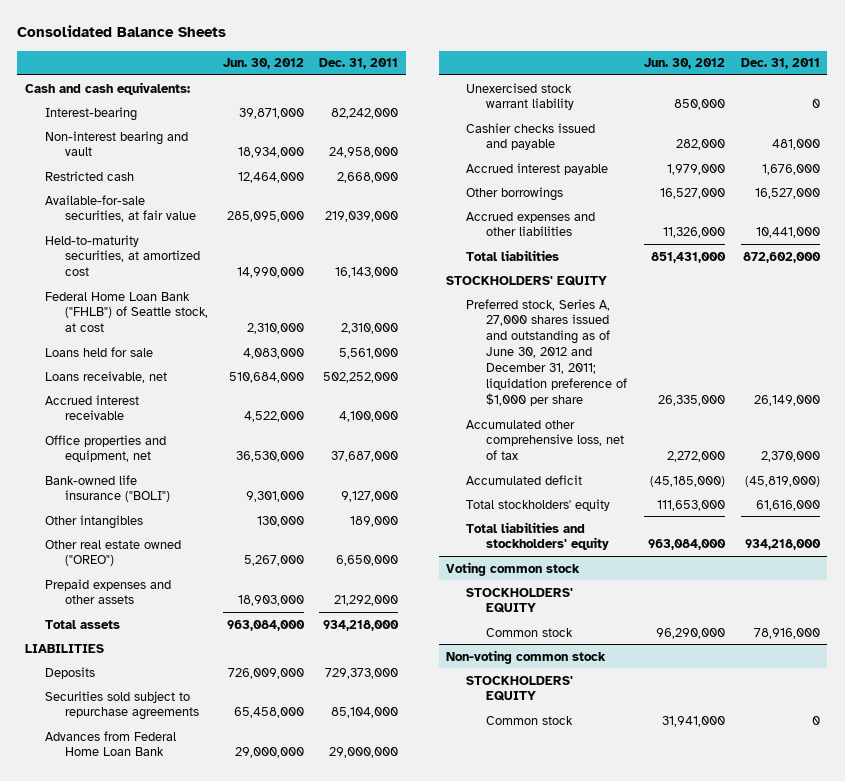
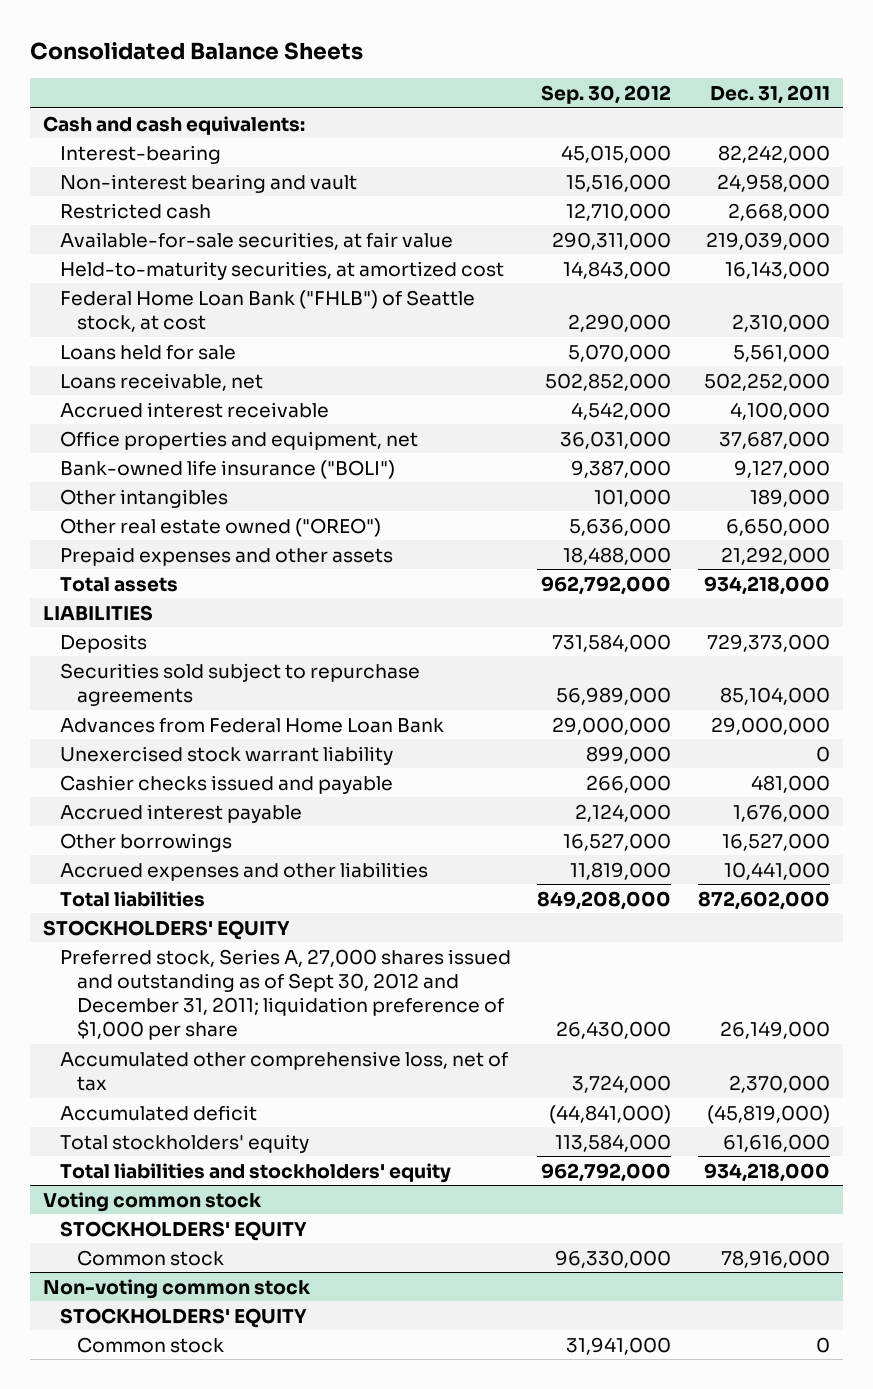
[222,58,304,70] Jun. 30, 2012 -> none
none -> [541,84,672,104] Sep. 30, 2012
[466,298,628,406] Preferred stock, Series A, 27,000 shares issued and outstanding as of June 30, 2012 and December 31, 2011; liquidation preference of $1,000 per share -> [59,948,511,1041] Preferred stock, Series A, 27,000 shares issued and outstanding as of Sept 30, 2012 and December 31, 2011; liquidation preference of $1,000 per share

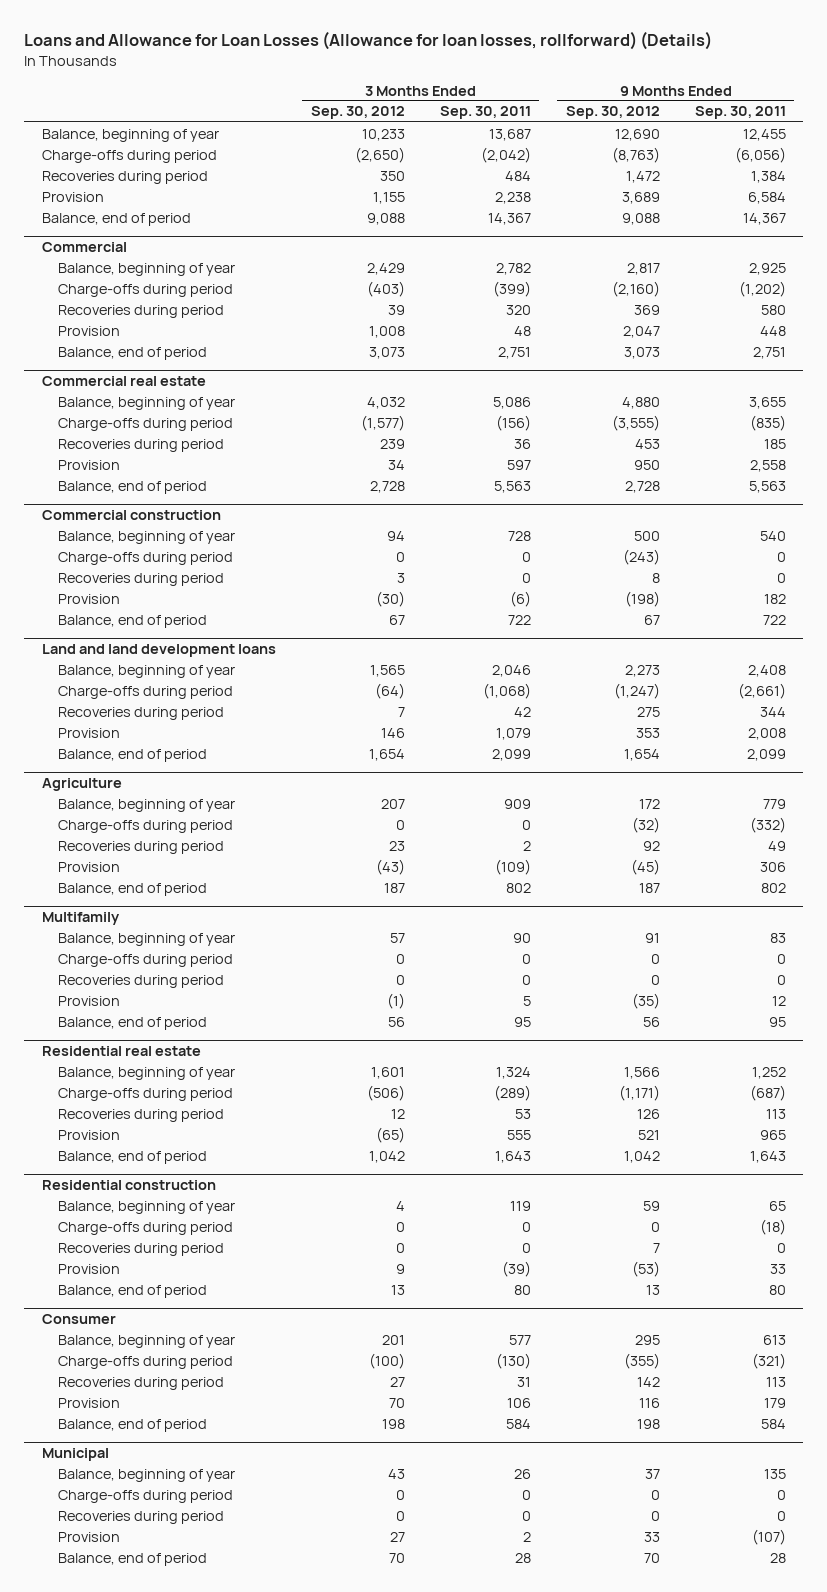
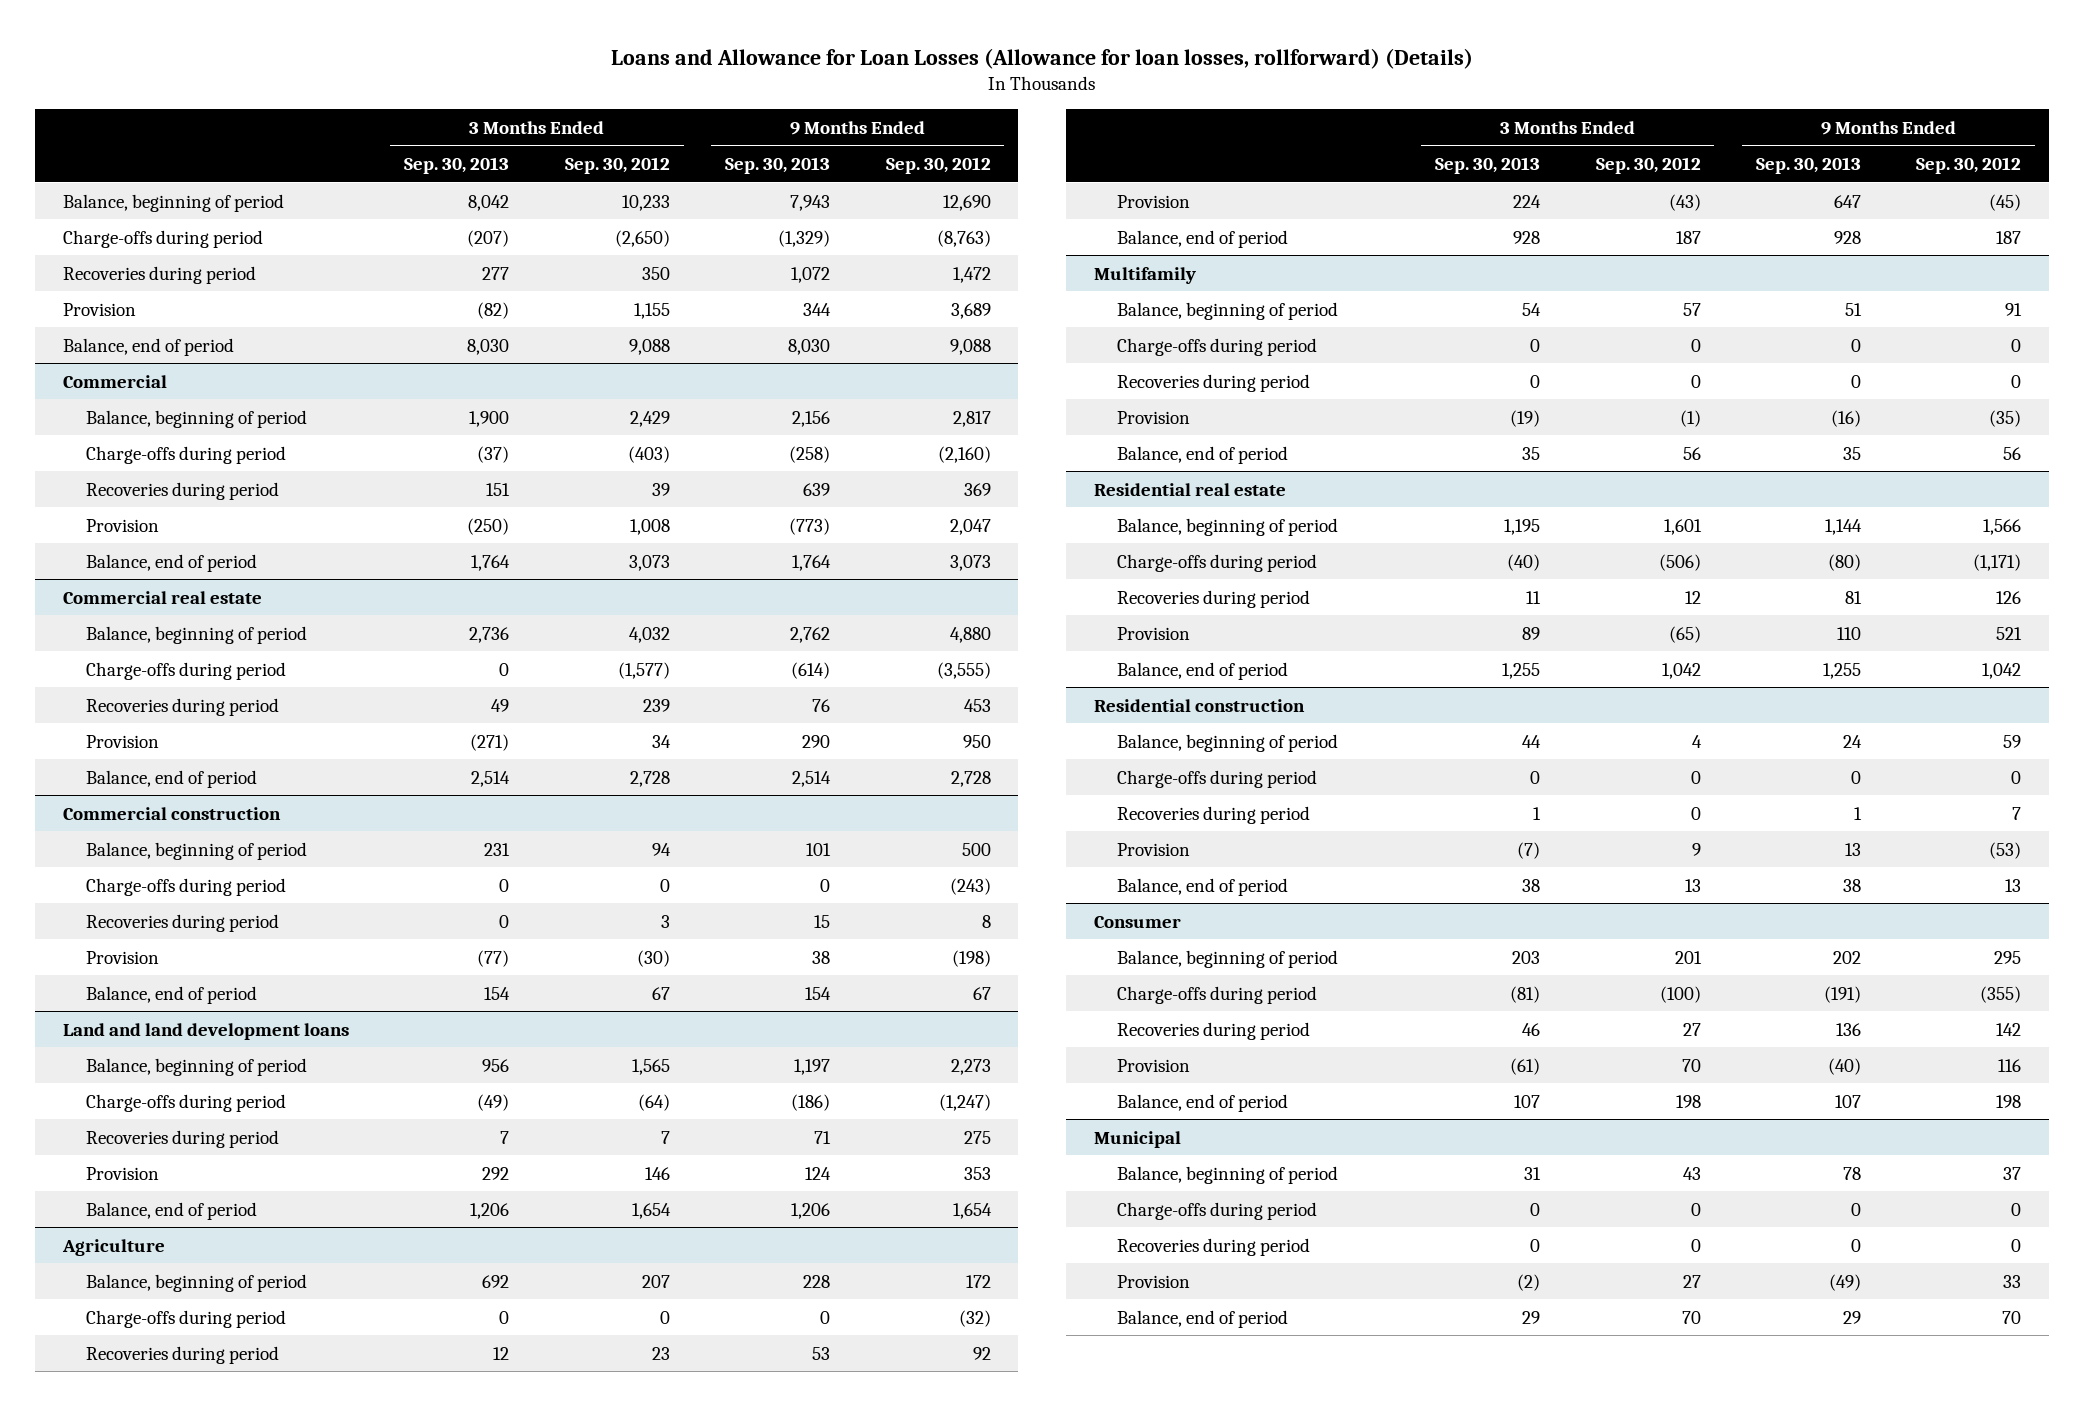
[439,106,531,120] Sep. 30, 2011 -> none
[694,106,786,120] Sep. 30, 2011 -> none
none -> [404,157,510,175] Sep. 30, 2013
none -> [725,157,831,175] Sep. 30, 2013
[41,128,219,142] Balance, beginning of year -> [62,193,284,212] Balance, beginning of period
[57,262,235,276] Balance, beginning of year -> [85,409,307,428] Balance, beginning of period
[57,396,235,410] Balance, beginning of year -> [85,625,307,644] Balance, beginning of period
[57,530,235,544] Balance, beginning of year -> [85,841,307,860] Balance, beginning of period
[57,664,235,678] Balance, beginning of year -> [85,1057,307,1076] Balance, beginning of period
[57,798,235,812] Balance, beginning of year -> [85,1273,307,1292] Balance, beginning of period
[57,932,235,946] Balance, beginning of year -> [1116,301,1338,320] Balance, beginning of period
[57,1066,235,1080] Balance, beginning of year -> [1116,517,1338,536] Balance, beginning of period
[57,1200,235,1214] Balance, beginning of year -> [1116,733,1338,752] Balance, beginning of period
[57,1334,235,1348] Balance, beginning of year -> [1116,949,1338,968] Balance, beginning of period
[57,1468,235,1482] Balance, beginning of year -> [1116,1165,1338,1184] Balance, beginning of period

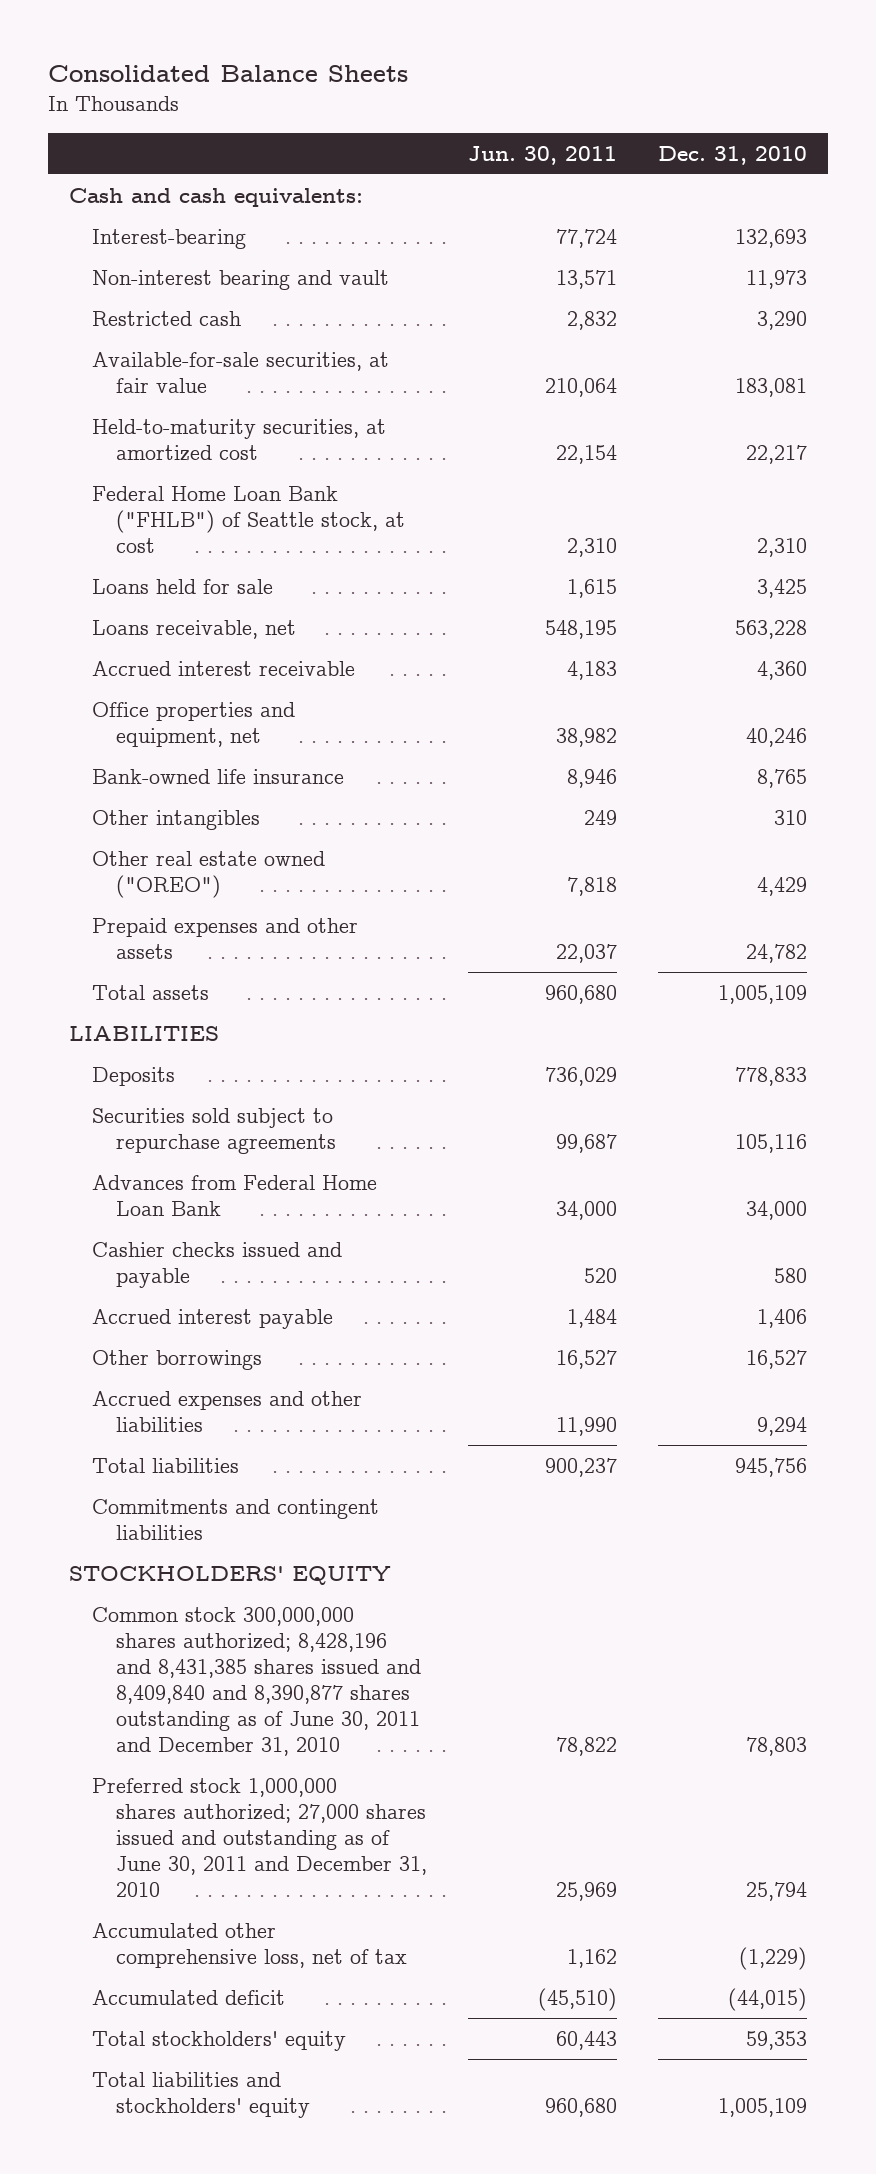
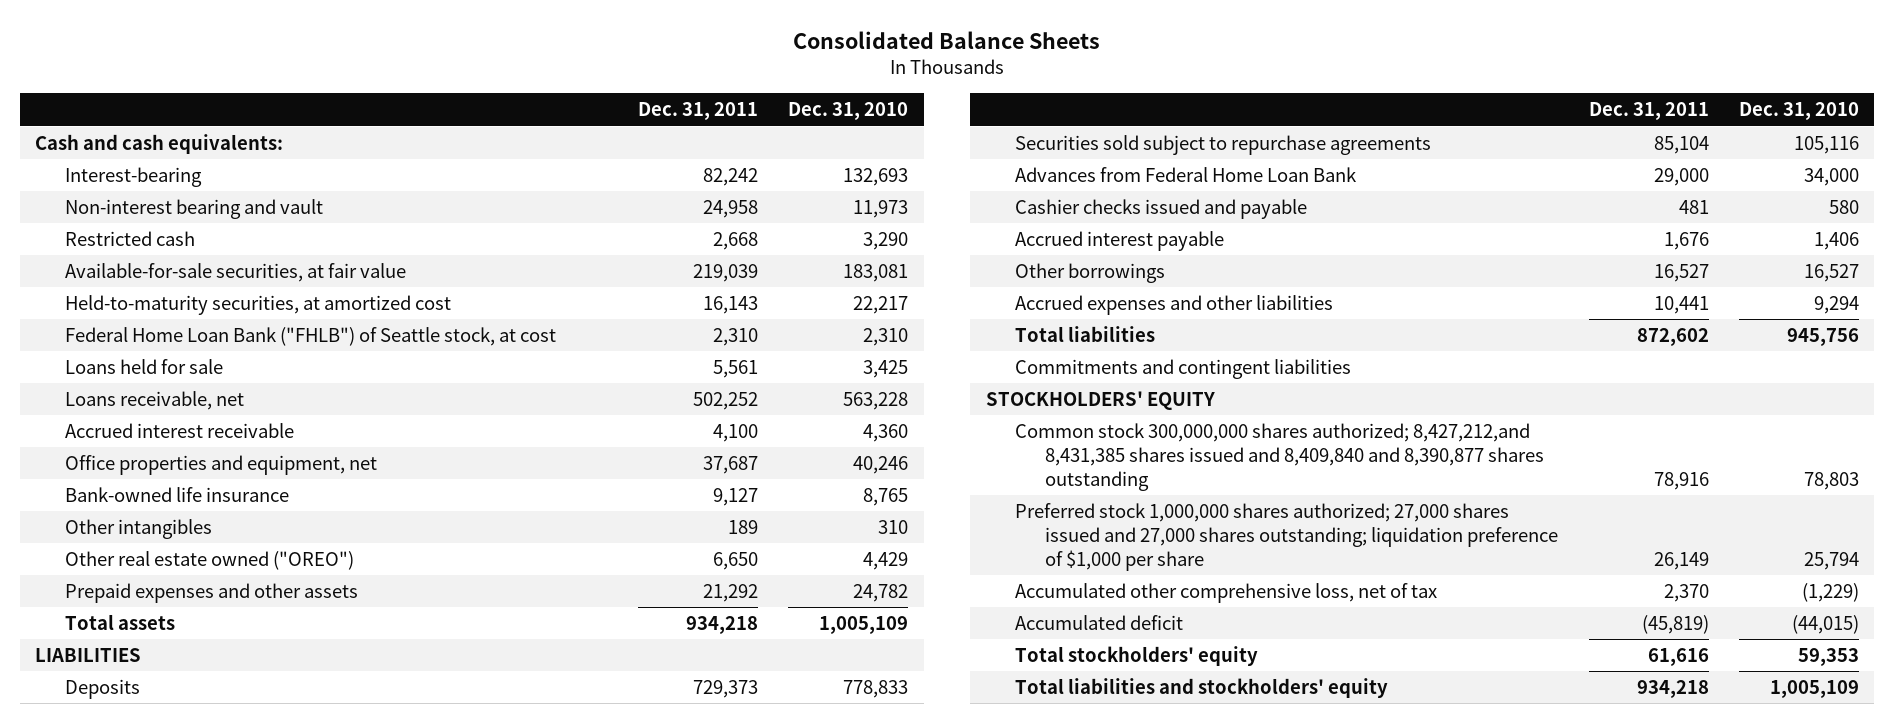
[467,145,617,165] Jun. 30, 2011 -> none
none -> [638,102,759,121] Dec. 31, 2011
[92,1606,421,1756] Common stock 300,000,000 shares authorized; 8,428,196 and 8,431,385 shares issued and 8,409,840 and 8,390,877 shares outstanding as of June 30, 2011 and December 31, 2010 -> [1015,423,1545,491] Common stock 300,000,000 shares authorized; 8,427,212,and 8,431,385 shares issued and 8,409,840 and 8,390,877 shares outstanding
[92,1777,427,1897] Preferred stock 1,000,000 shares authorized; 27,000 shares issued and outstanding as of June 30, 2011 and December 31, 2010 -> [1015,503,1559,571] Preferred stock 1,000,000 shares authorized; 27,000 shares issued and 27,000 shares outstanding; liquidation preference of $1,000 per share

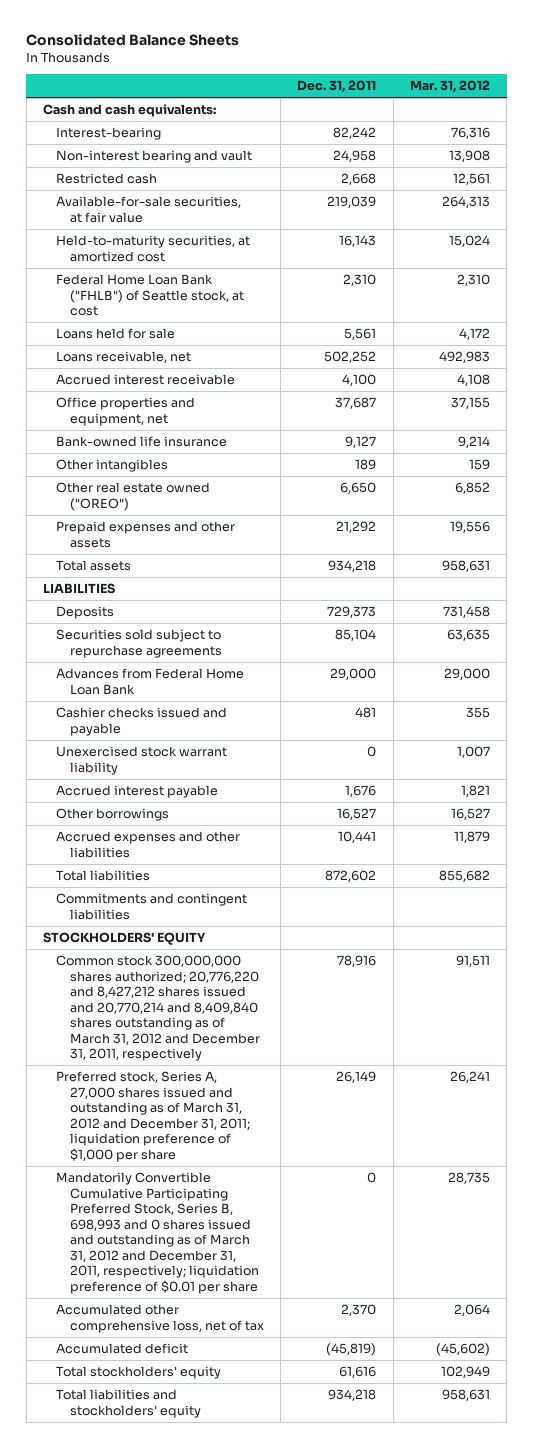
[788,102,909,121] Dec. 31, 2010 -> none
none -> [410,80,491,94] Mar. 31, 2012
none -> [56,746,228,775] Unexercised stock warrant liability
[1015,423,1545,491] Common stock 300,000,000 shares authorized; 8,427,212,and 8,431,385 shares issued and 8,409,840 and 8,390,877 shares outstanding -> [56,955,260,1062] Common stock 300,000,000 shares authorized; 20,776,220 and 8,427,212 shares issued and 20,770,214 and 8,409,840 shares outstanding as of March 31, 2012 and December 31, 2011, respectively
[1015,503,1559,571] Preferred stock 1,000,000 shares authorized; 27,000 shares issued and 27,000 shares outstanding; liquidation preference of $1,000 per share -> [56,1071,250,1162] Preferred stock, Series A, 27,000 shares issued and outstanding as of March 31, 2012 and December 31, 2011; liquidation preference of $1,000 per share
none -> [56,1172,259,1294] Mandatorily Convertible Cumulative Participating Preferred Stock, Series B, 698,993 and 0 shares issued and outstanding as of March 31, 2012 and December 31, 2011, respectively; liquidation preference of $0.01 per share

